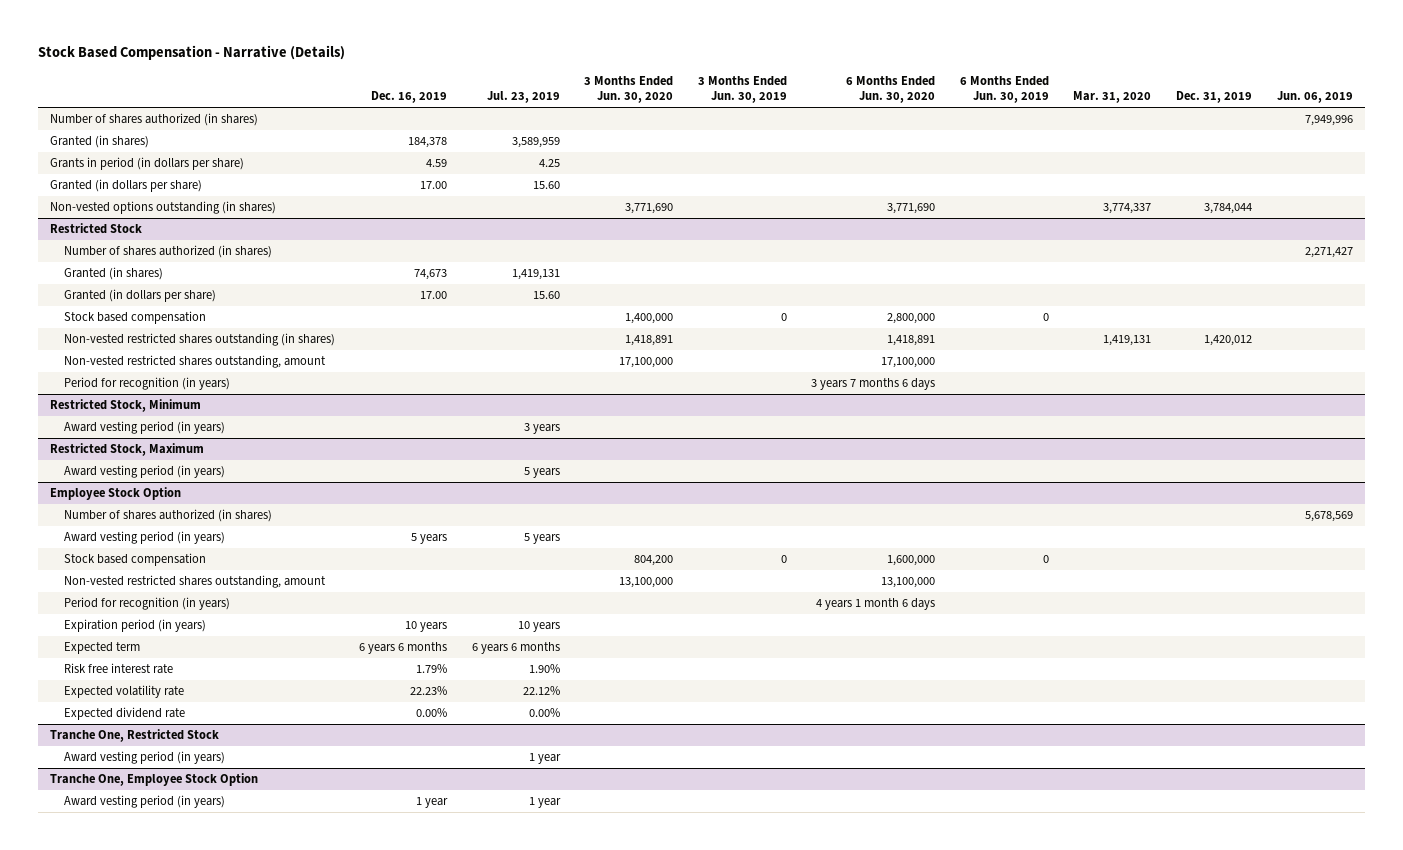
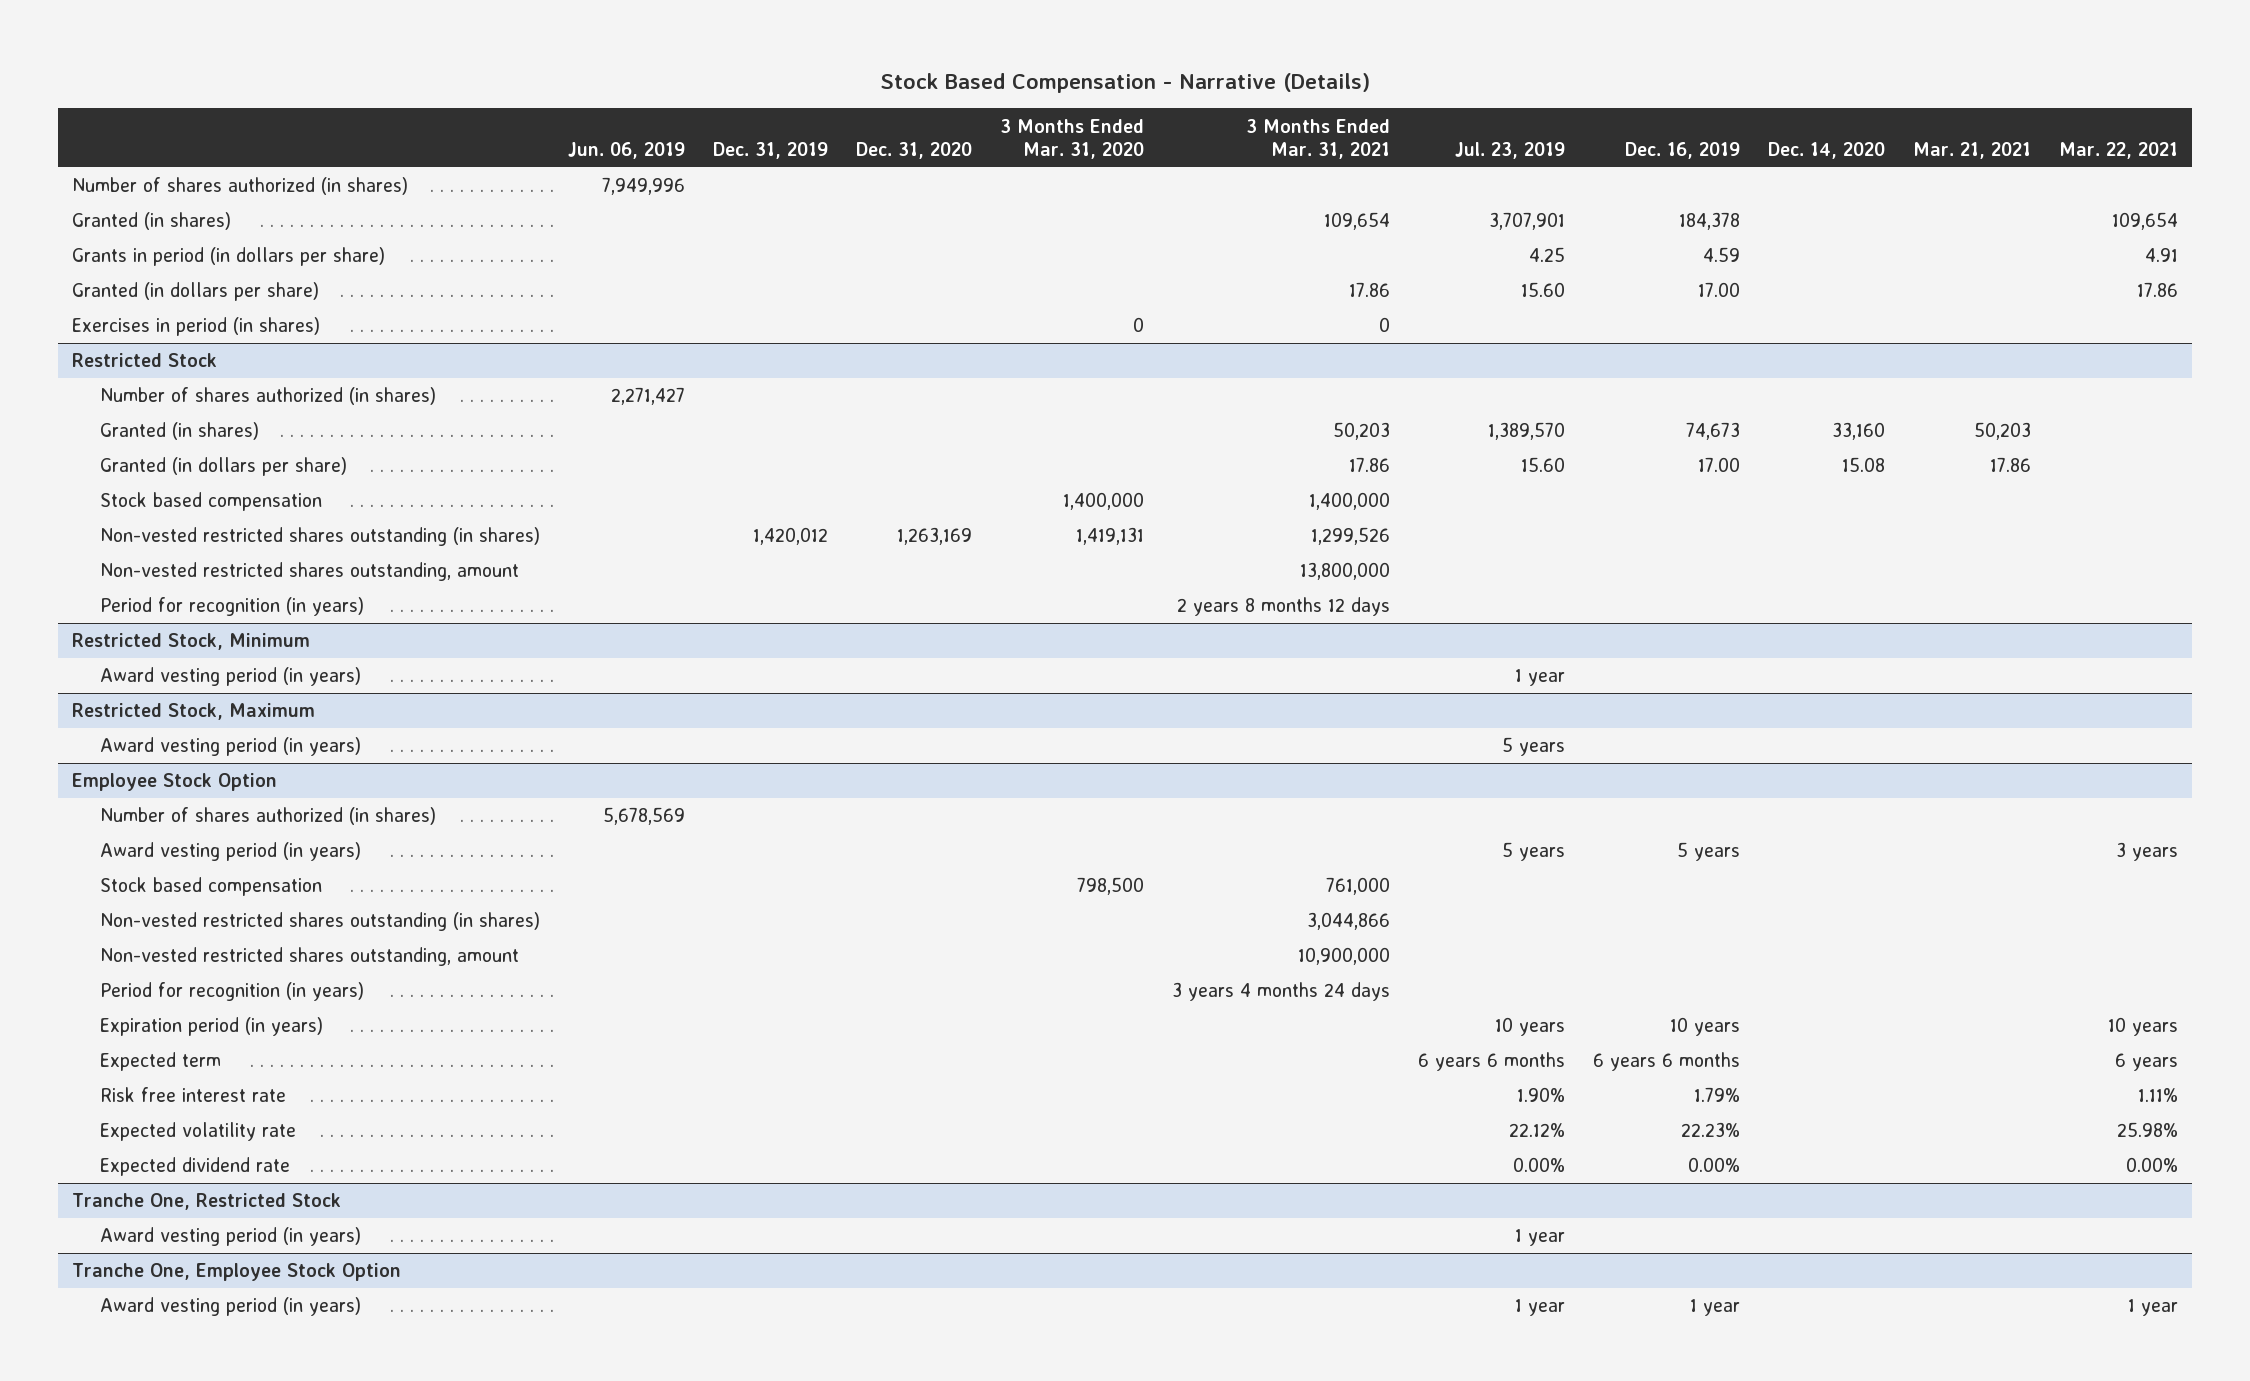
[584,76,674,104] 3 Months Ended Jun. 30, 2020 -> none
[697,76,787,104] 3 Months Ended Jun. 30, 2019 -> none
[846,76,936,104] 6 Months Ended Jun. 30, 2020 -> none
[959,76,1049,104] 6 Months Ended Jun. 30, 2019 -> none
[1073,91,1152,104] Mar. 31, 2020 -> none
none -> [855,141,972,159] Dec. 31, 2020
none -> [999,118,1144,159] 3 Months Ended Mar. 31, 2020
none -> [1245,118,1390,159] 3 Months Ended Mar. 31, 2021
none -> [1768,141,1886,159] Dec. 14, 2020
none -> [1913,141,2032,159] Mar. 21, 2021
none -> [2059,141,2179,159] Mar. 22, 2021
[511,137,560,149] 3,589,959 -> [1489,212,1566,231] 3,707,901
[50,201,277,215] Non-vested options outstanding (in shares) -> none
none -> [72,317,321,337] Exercises in period (in shares)
[511,269,560,281] 1,419,131 -> [1488,422,1566,441] 1,389,570
[523,423,560,435] 3 years -> [1515,669,1566,687] 1 year
none -> [99,912,540,932] Non-vested restricted shares outstanding (in shares)

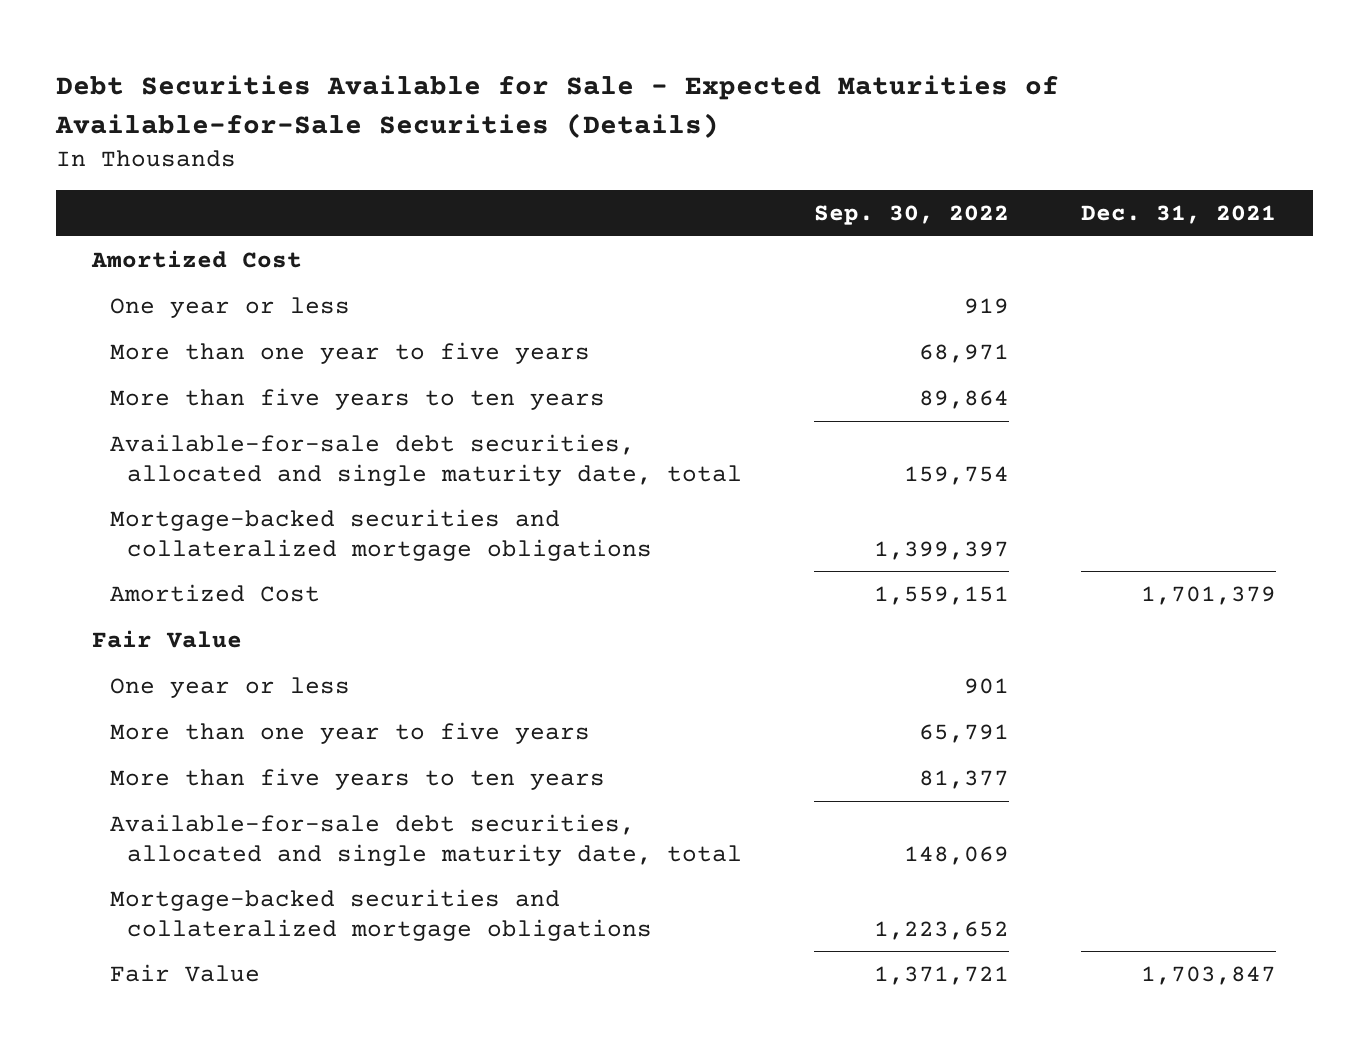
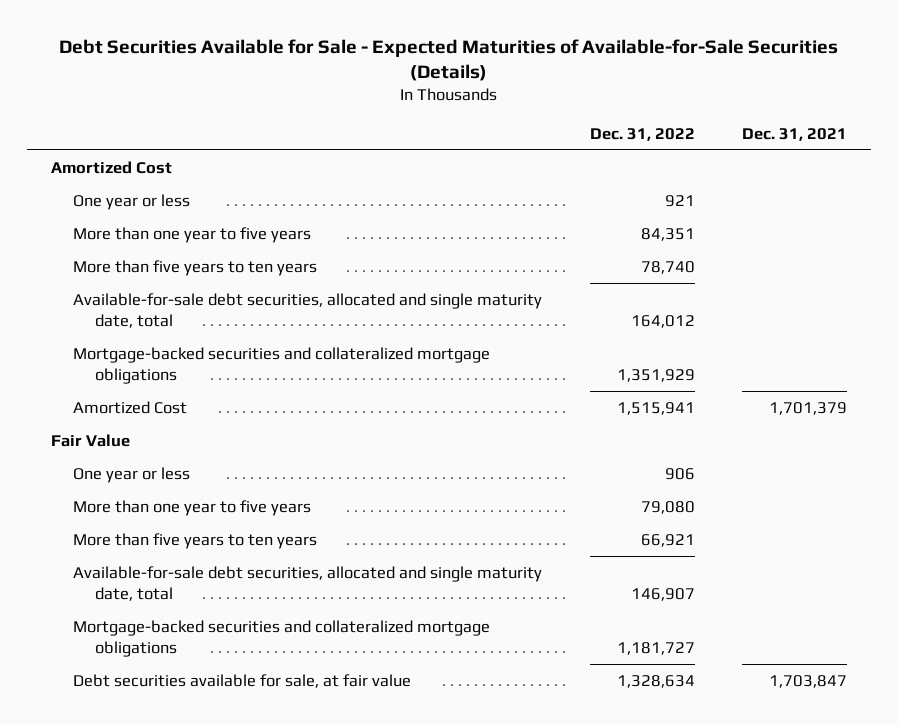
[814,205,1010,226] Sep. 30, 2022 -> none
none -> [589,127,695,141] Dec. 31, 2022
[109,963,260,982] Fair Value -> [73,673,412,688] Debt securities available for sale, at fair value

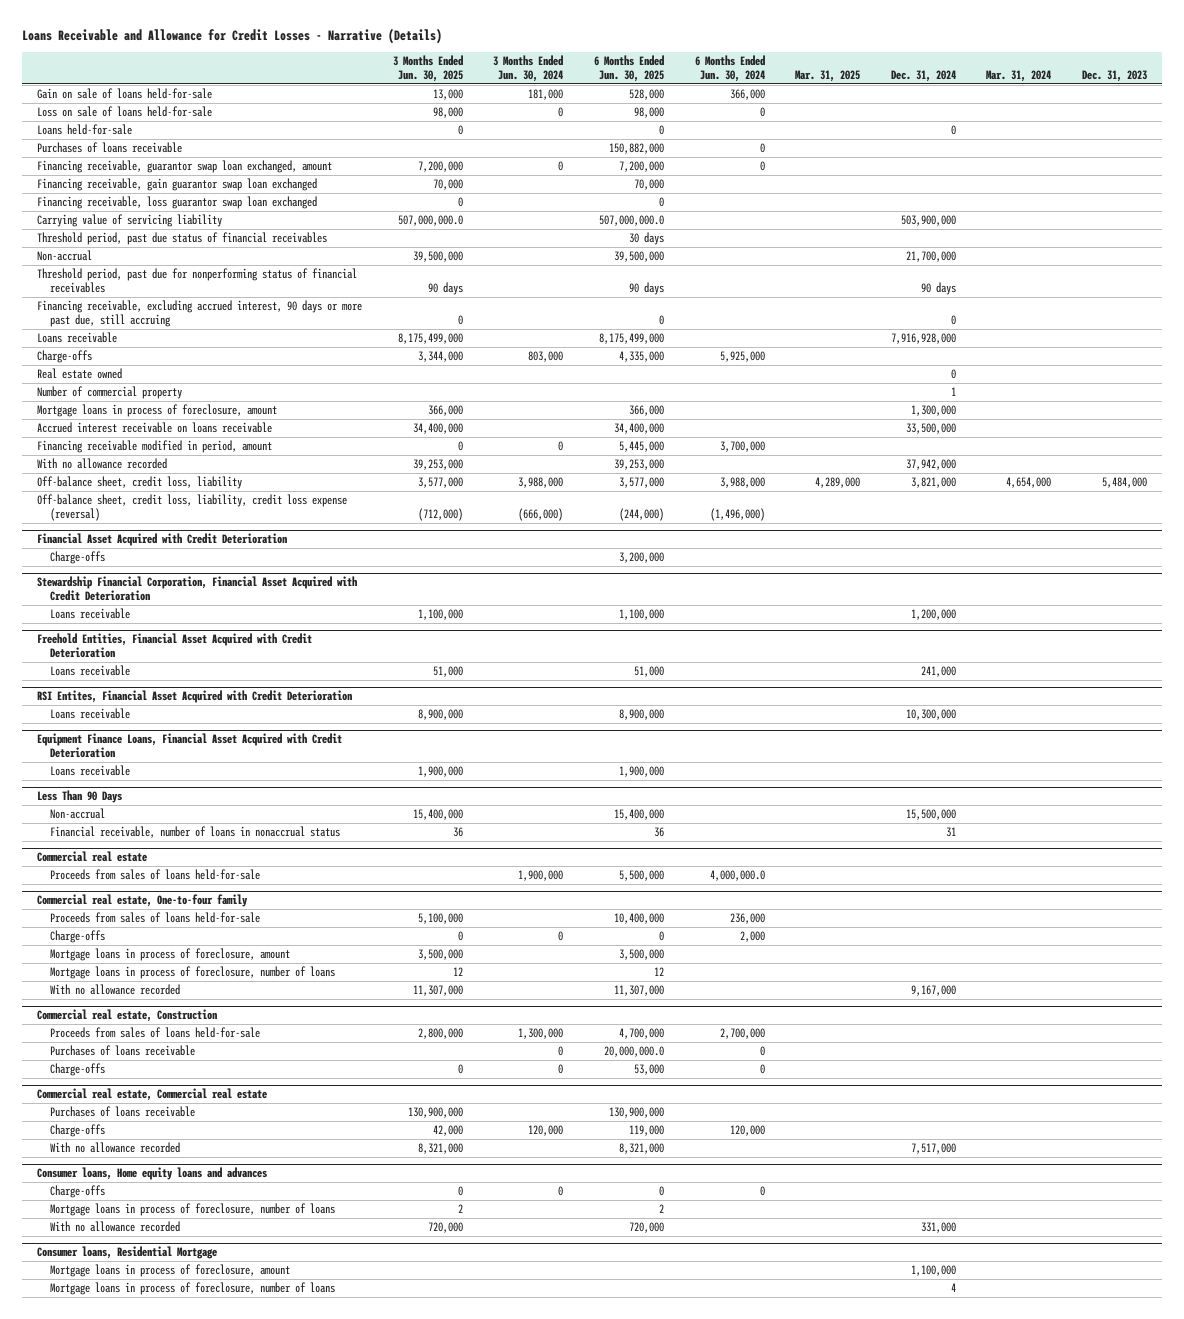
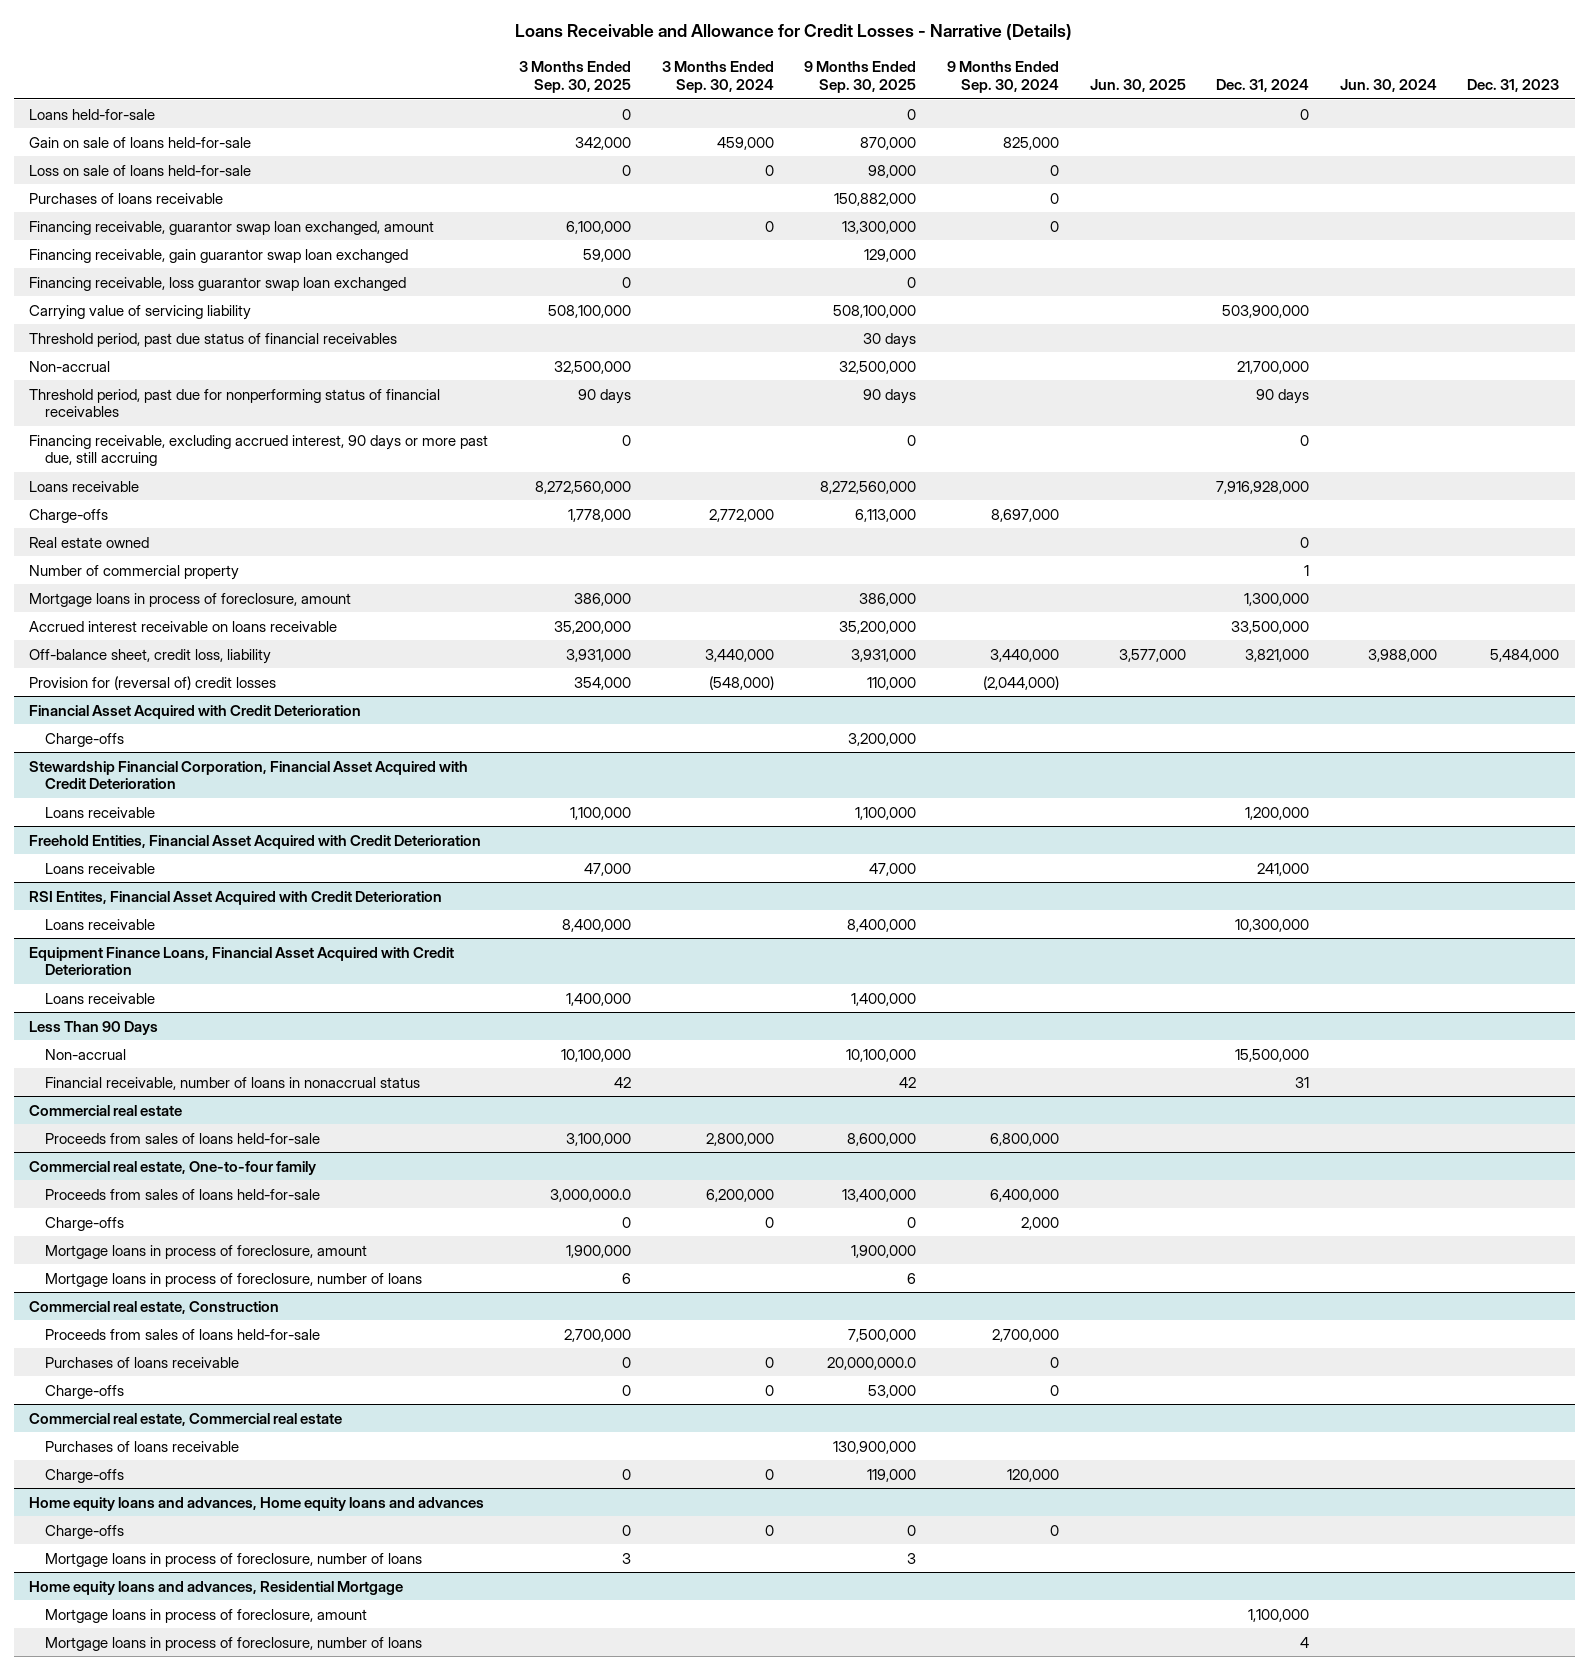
[392,54,463,82] 3 Months Ended Jun. 30, 2025 -> none
[493,54,564,82] 3 Months Ended Jun. 30, 2024 -> none
[593,54,664,82] 6 Months Ended Jun. 30, 2025 -> none
[694,54,765,82] 6 Months Ended Jun. 30, 2024 -> none
[795,69,861,82] Mar. 31, 2025 -> none
[986,69,1052,82] Mar. 31, 2024 -> none
none -> [519,61,632,93] 3 Months Ended Sep. 30, 2025
none -> [661,61,774,93] 3 Months Ended Sep. 30, 2024
none -> [804,61,917,93] 9 Months Ended Sep. 30, 2025
none -> [946,61,1059,93] 9 Months Ended Sep. 30, 2024
none -> [1089,78,1186,92] Jun. 30, 2025
none -> [1339,78,1437,92] Jun. 30, 2024
[36,123,132,135] Loans held-for-sale -> [29,108,156,120] Loans held-for-sale
[36,439,272,453] Financing receivable modified in period, amount -> none
[36,457,167,469] With no allowance recorded -> none
[36,493,347,522] Off-balance sheet, credit loss, liability, credit loss expense (reversal) -> [29,675,277,690] Provision for (reversal of) credit losses
[50,983,181,995] With no allowance recorded -> none
[50,1141,181,1153] With no allowance recorded -> none
[36,1167,267,1181] Consumer loans, Home equity loans and advances -> [29,1496,485,1511] Home equity loans and advances, Home equity loans and advances
[50,1220,181,1232] With no allowance recorded -> none
[36,1246,217,1260] Consumer loans, Residential Mortgage -> [29,1580,404,1595] Home equity loans and advances, Residential Mortgage

